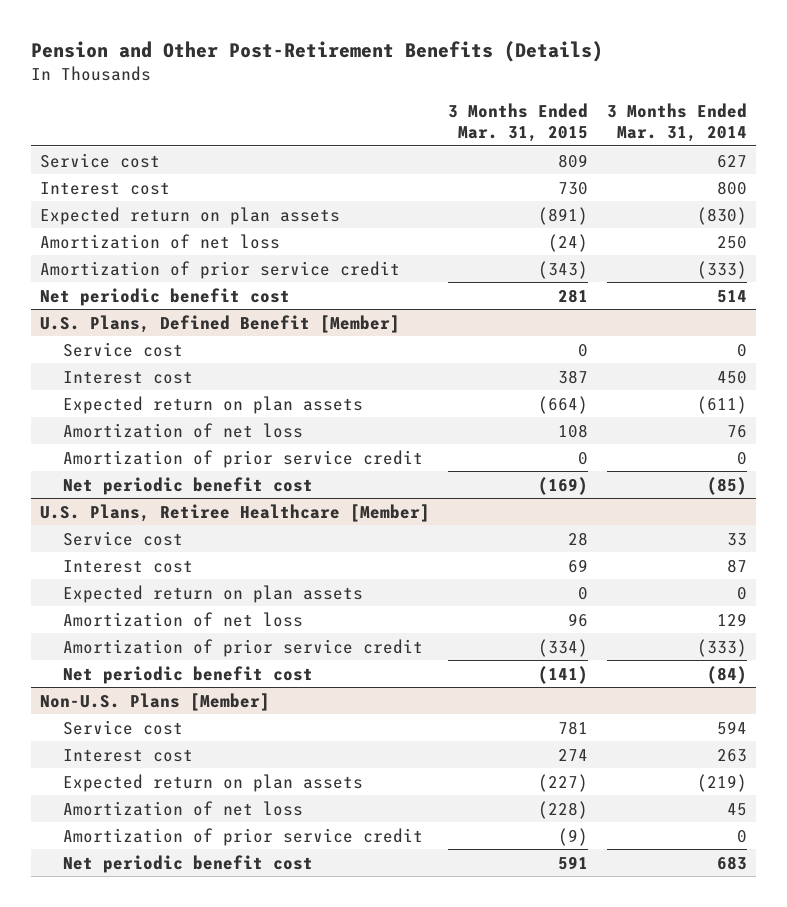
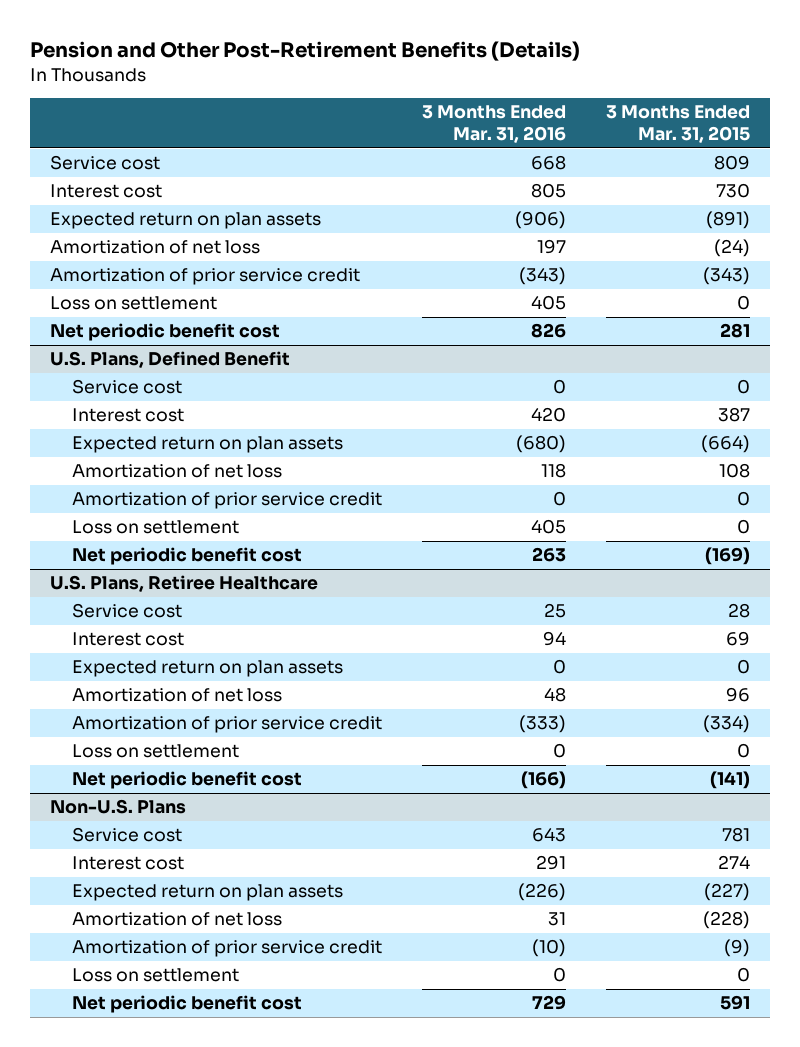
[606,103,747,143] 3 Months Ended Mar. 31, 2014 -> none
none -> [421,105,566,144] 3 Months Ended Mar. 31, 2016
none -> [49,296,217,311] Loss on settlement
[39,314,400,333] U.S. Plans, Defined Benefit [Member] -> [49,351,290,369] U.S. Plans, Defined Benefit
none -> [72,520,240,535] Loss on settlement
[39,503,430,522] U.S. Plans, Retiree Healthcare [Member] -> [49,575,318,593] U.S. Plans, Retiree Healthcare
none -> [72,744,240,759] Loss on settlement
[39,692,270,711] Non-U.S. Plans [Member] -> [49,799,186,815] Non-U.S. Plans
none -> [72,968,240,983] Loss on settlement

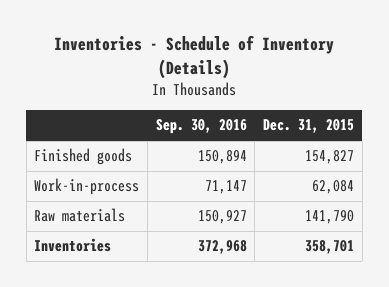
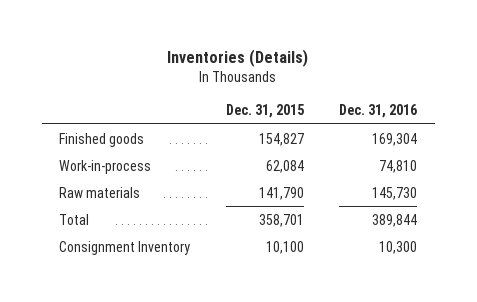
[54,35,335,79] Inventories - Schedule of Inventory (Details) -> [167,49,309,68] Inventories (Details)
[155,119,247,135] Sep. 30, 2016 -> none
none -> [339,104,418,119] Dec. 31, 2016
[34,238,112,253] Inventories -> [59,213,90,225] Total
none -> [59,240,191,255] Consignment Inventory

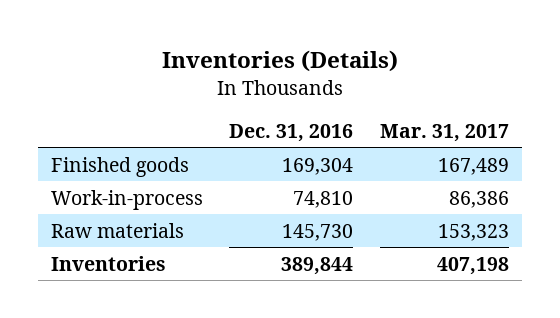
[225,104,304,119] Dec. 31, 2015 -> none
none -> [379,123,509,142] Mar. 31, 2017
[59,240,191,255] Consignment Inventory -> none
[59,213,90,225] Total -> [51,255,167,271] Inventories

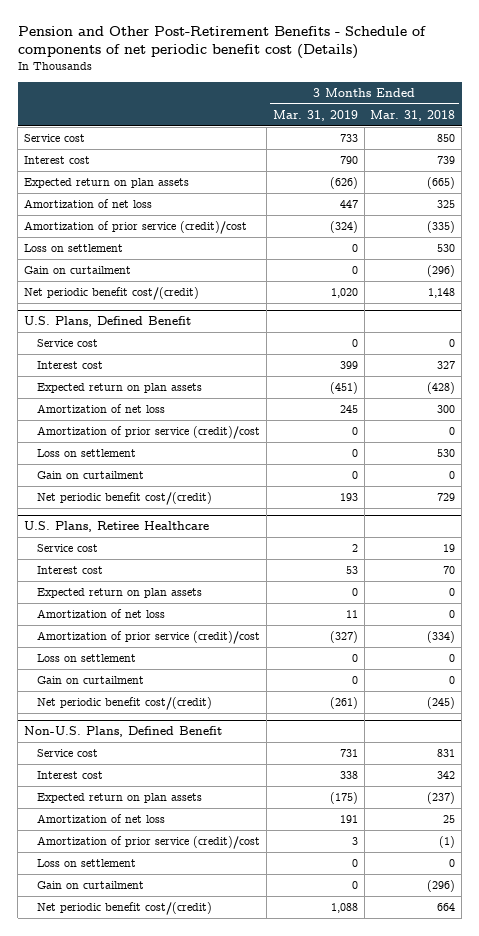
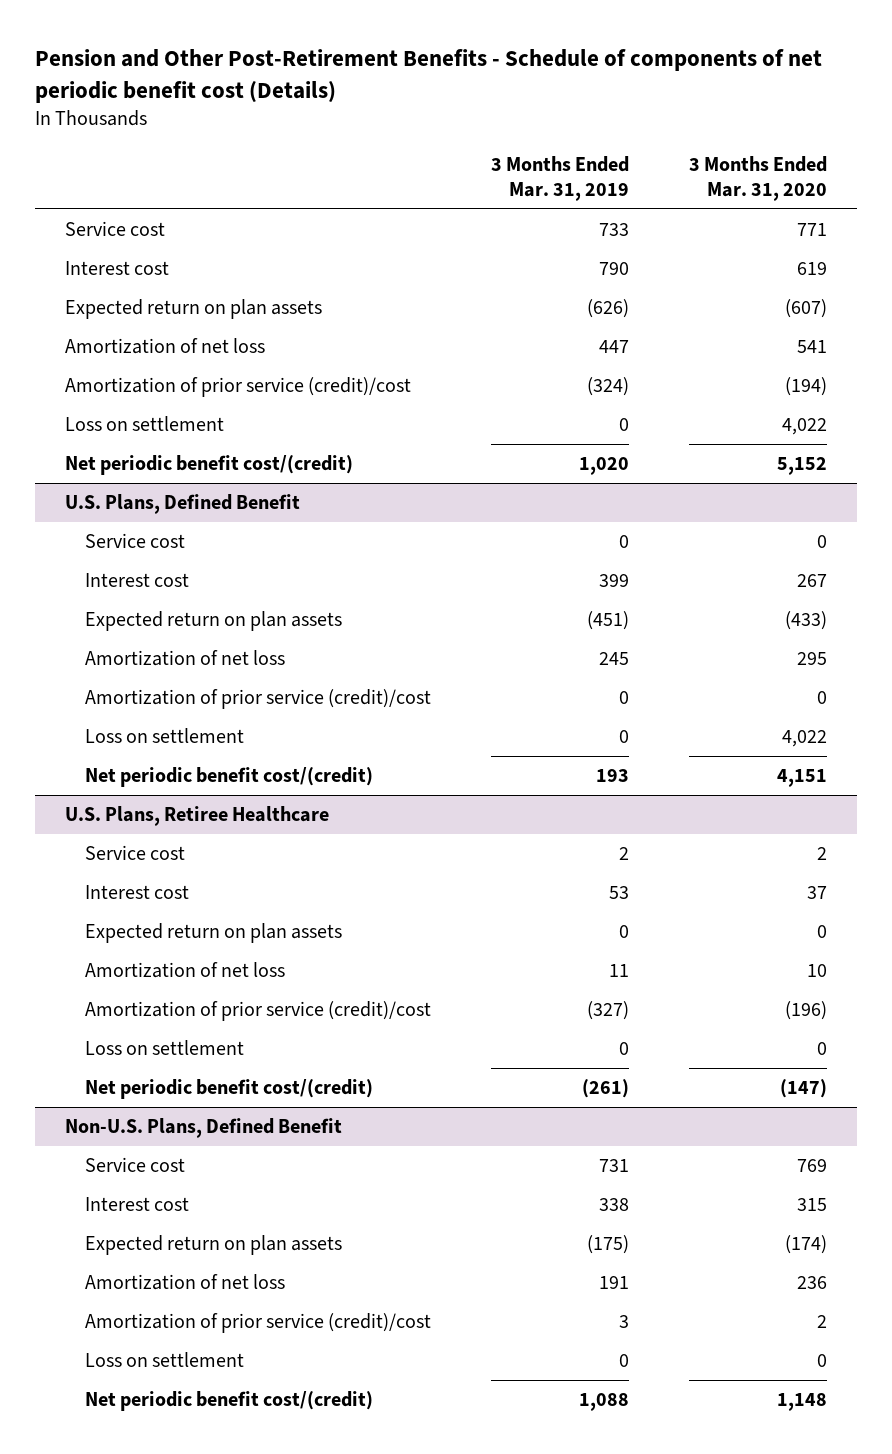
[370,109,456,121] Mar. 31, 2018 -> none
none -> [688,156,827,202] 3 Months Ended Mar. 31, 2020
[23,265,131,274] Gain on curtailment -> none
[37,470,145,479] Gain on curtailment -> none
[37,675,145,684] Gain on curtailment -> none
[37,880,145,889] Gain on curtailment -> none

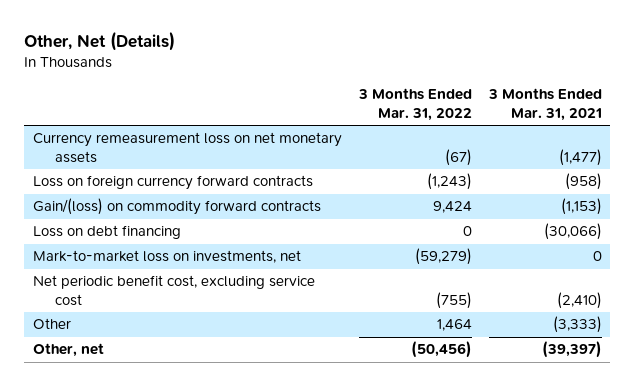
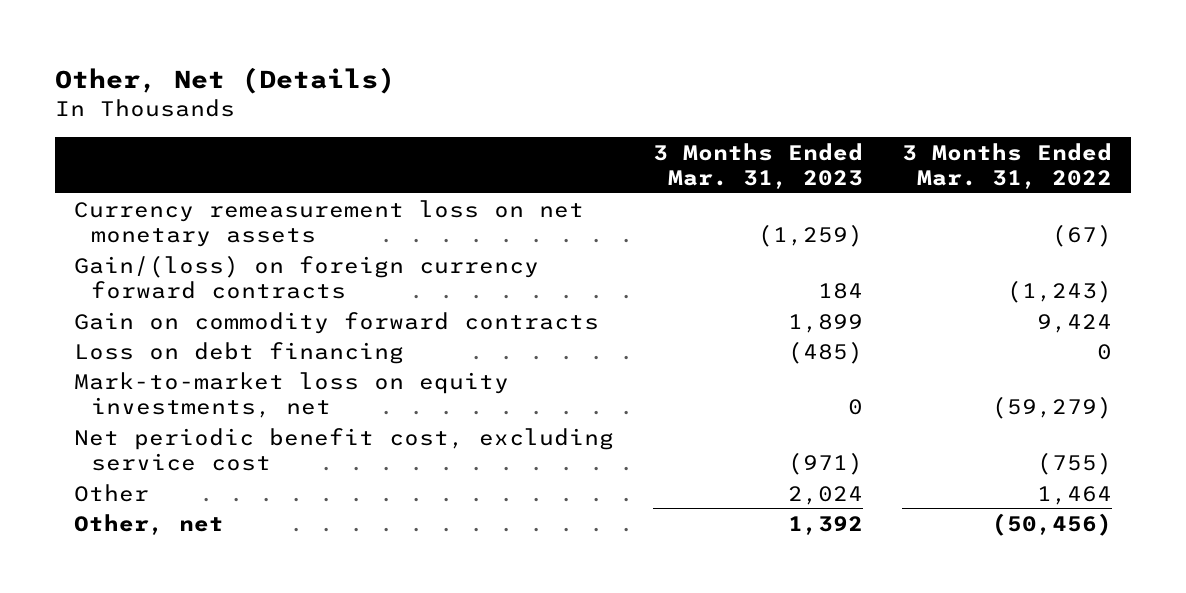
[487,88,602,122] 3 Months Ended Mar. 31, 2021 -> none
none -> [653,142,864,190] 3 Months Ended Mar. 31, 2023
[32,175,313,191] Loss on foreign currency forward contracts -> [74,254,540,299] Gain/(loss) on foreign currency forward contracts
[32,198,321,216] Gain/(loss) on commodity forward contracts -> [74,311,600,334] Gain on commodity forward contracts
[32,250,301,264] Mark-to-market loss on investments, net -> [74,371,510,418] Mark-to-market loss on equity investments, net

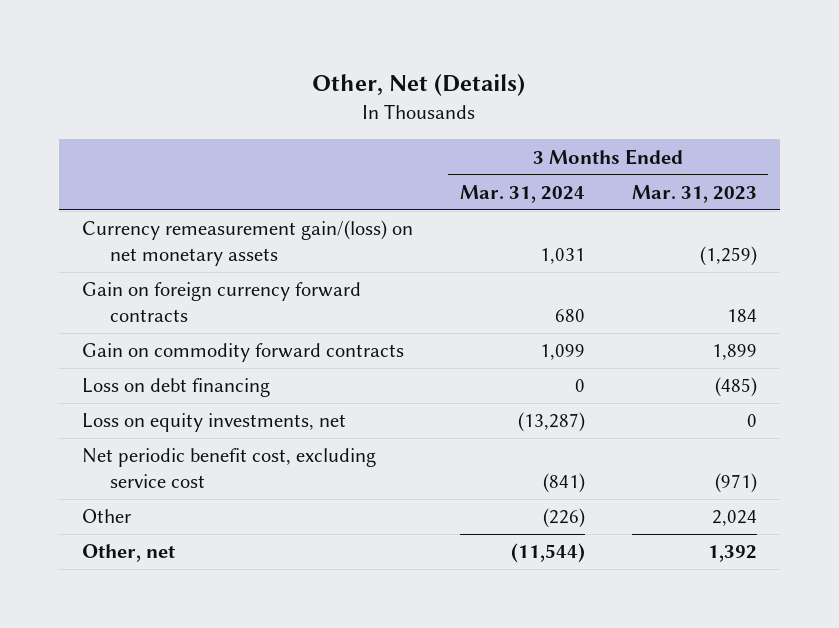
[902,142,1113,190] 3 Months Ended Mar. 31, 2022 -> none
none -> [459,184,585,203] Mar. 31, 2024
[74,199,585,247] Currency remeasurement loss on net monetary assets -> [82,220,414,266] Currency remeasurement gain/(loss) on net monetary assets
[74,254,540,299] Gain/(loss) on foreign currency forward contracts -> [82,282,362,322] Gain on foreign currency forward contracts
[74,371,510,418] Mark-to-market loss on equity investments, net -> [82,413,347,433] Loss on equity investments, net

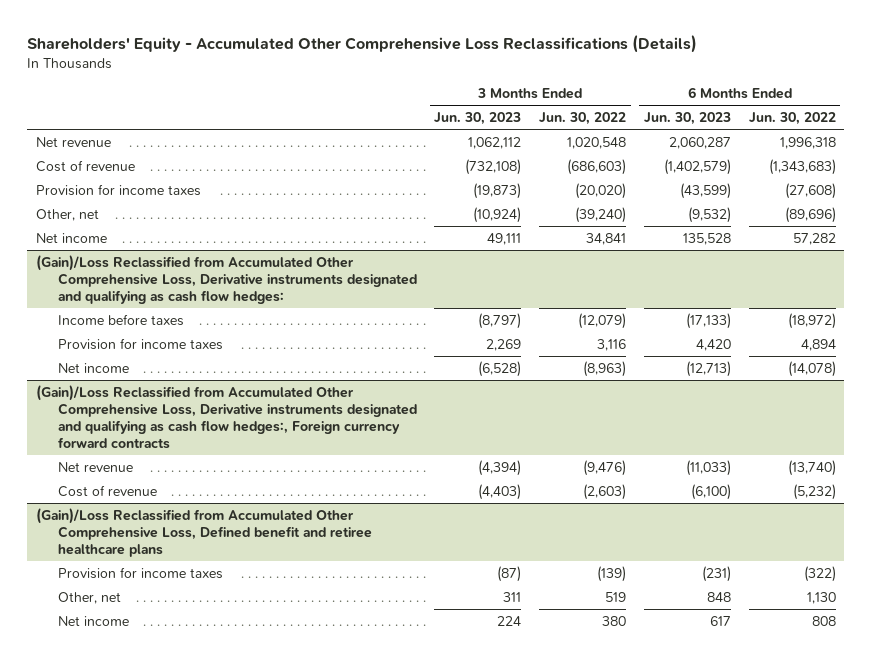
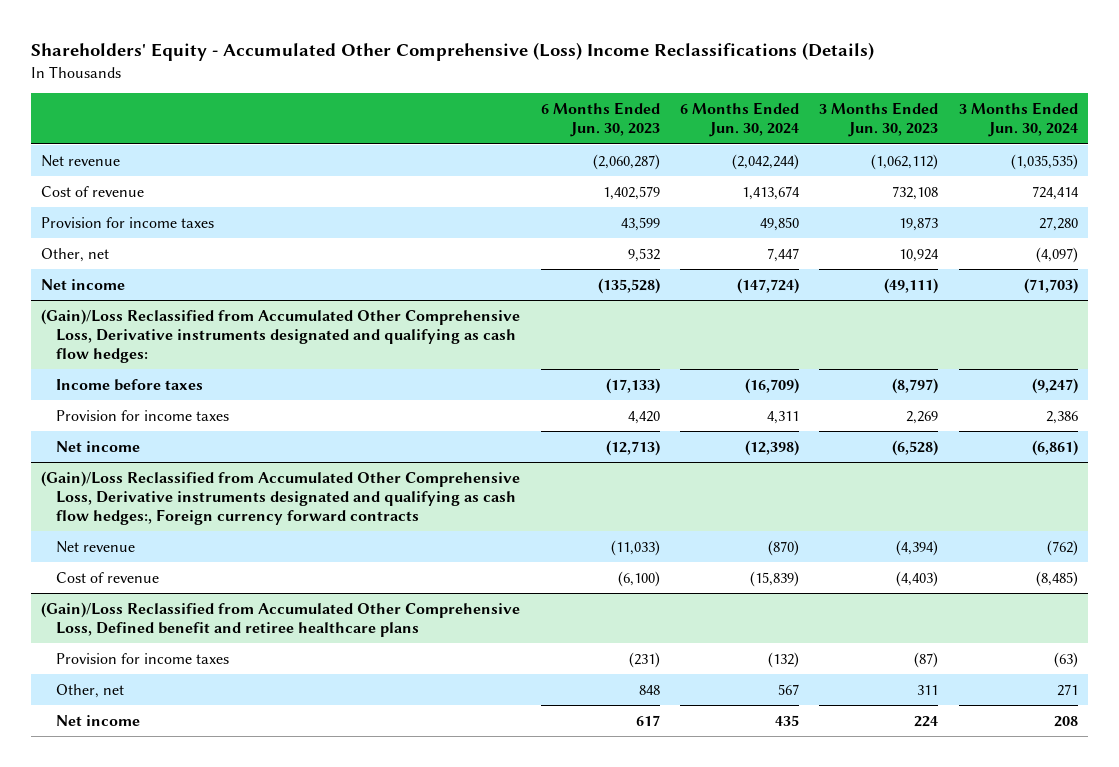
[26,34,697,53] Shareholders' Equity - Accumulated Other Comprehensive Loss Reclassifications (Details) -> [31,42,875,62] Shareholders' Equity - Accumulated Other Comprehensive (Loss) Income Reclassifications (Details)
[539,112,627,126] Jun. 30, 2022 -> none
[748,112,836,126] Jun. 30, 2022 -> none
none -> [680,102,800,138] 6 Months Ended Jun. 30, 2024
none -> [958,102,1078,138] 3 Months Ended Jun. 30, 2024
[468,136,522,149] 1,062,112 -> [871,153,939,170] (1,062,112)
[668,136,731,149] 2,060,287 -> [592,153,660,170] (2,060,287)
[465,158,522,175] (732,108) -> [892,185,939,200] 732,108
[663,158,731,175] (1,402,579) -> [602,185,660,200] 1,402,579
[473,182,522,199] (19,873) -> [899,216,939,231] 19,873
[679,182,731,199] (43,599) -> [620,216,660,231] 43,599
[473,206,522,223] (10,924) -> [899,248,940,262] 10,924
[687,206,731,223] (9,532) -> [627,247,660,262] 9,532
[487,232,522,245] 49,111 -> [884,277,939,294] (49,111)
[682,232,731,245] 135,528 -> [597,277,660,294] (135,528)

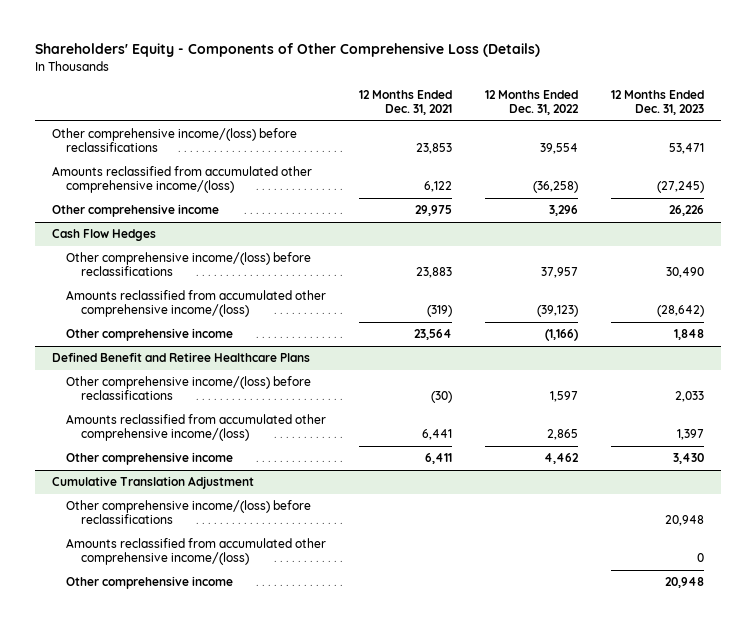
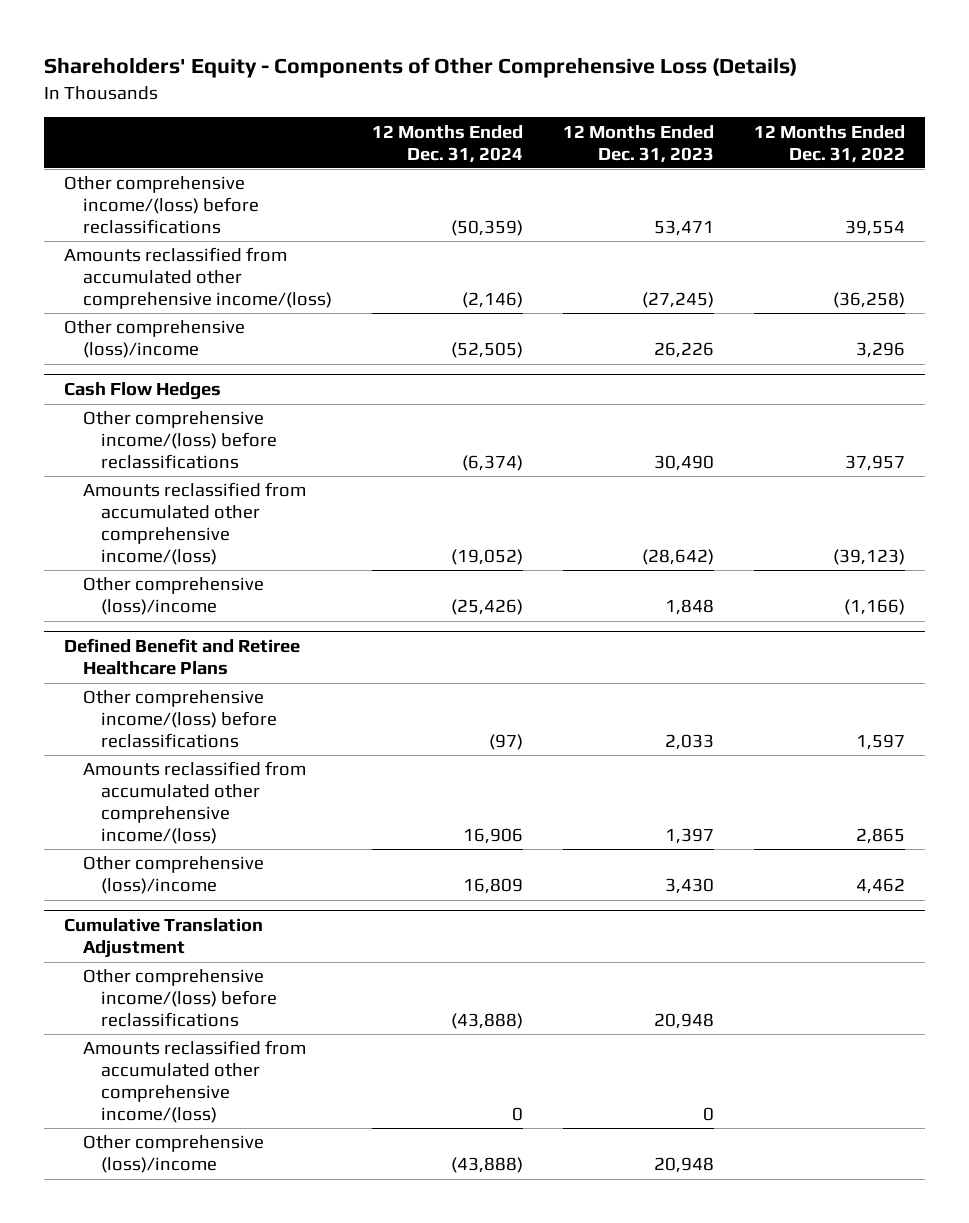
[359,90,453,116] 12 Months Ended Dec. 31, 2021 -> none
none -> [371,124,523,163] 12 Months Ended Dec. 31, 2024
[51,204,219,218] Other comprehensive income -> [64,320,246,359] Other comprehensive (loss)/income
[66,328,234,342] Other comprehensive income -> [82,577,264,616] Other comprehensive (loss)/income
[66,452,234,466] Other comprehensive income -> [82,856,264,895] Other comprehensive (loss)/income
[66,576,234,590] Other comprehensive income -> [82,1135,264,1174] Other comprehensive (loss)/income

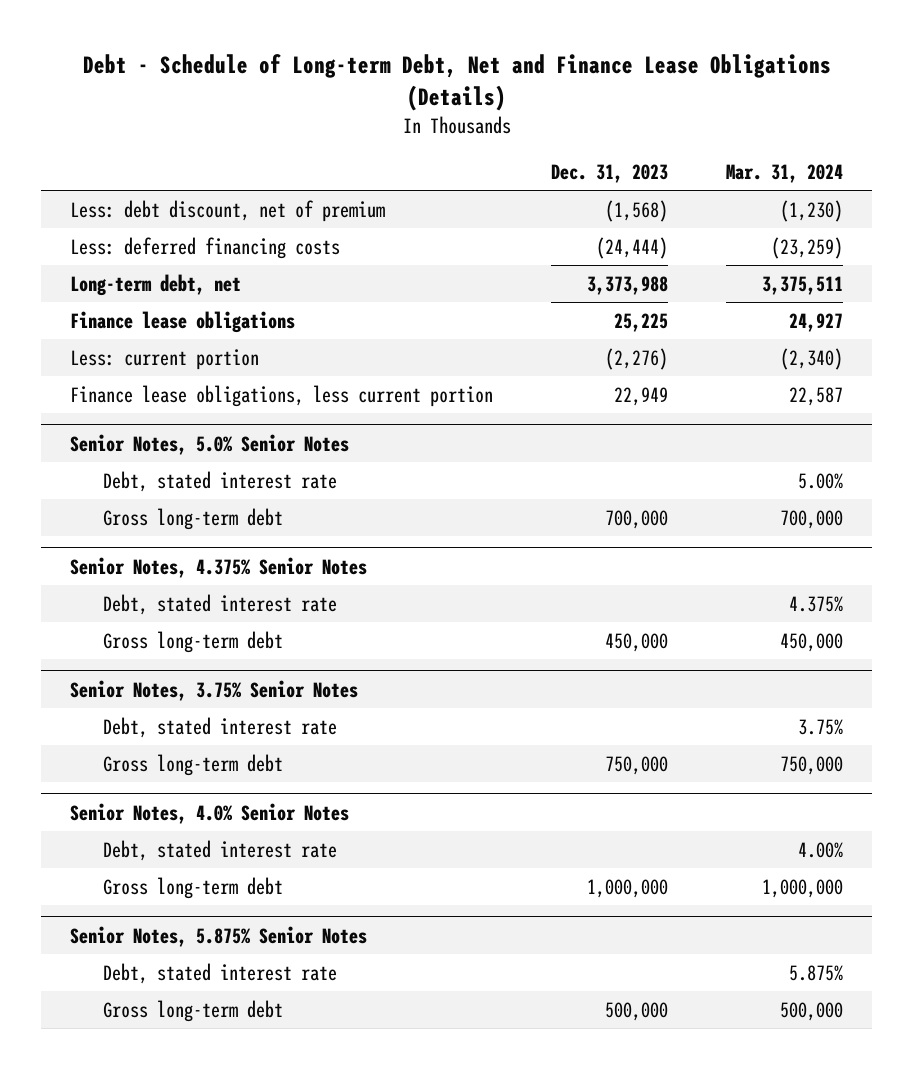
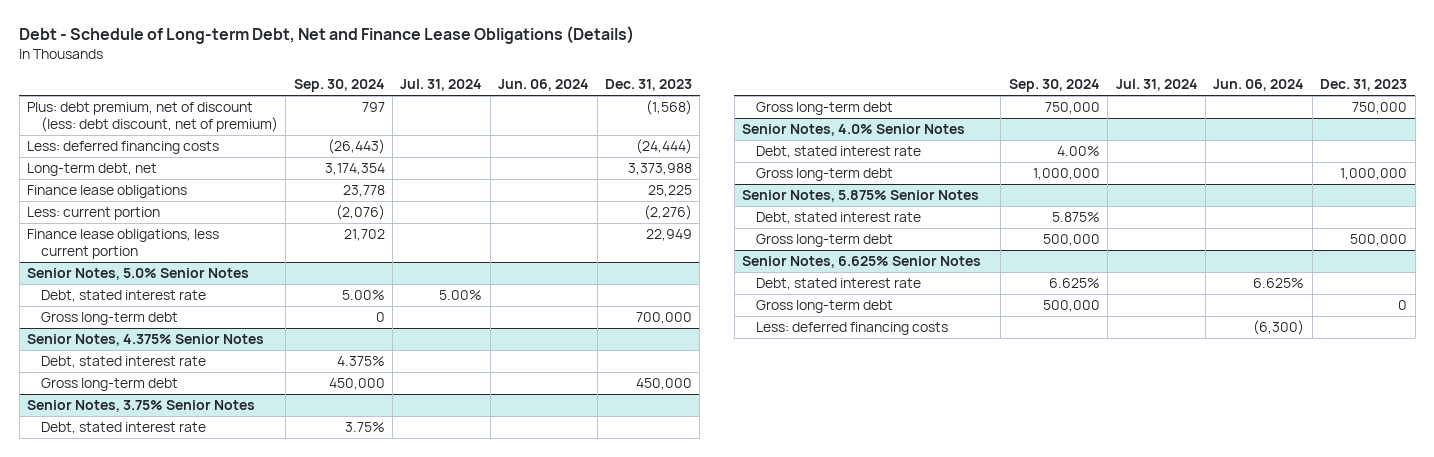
[726,164,844,184] Mar. 31, 2024 -> none
none -> [293,78,385,92] Sep. 30, 2024
none -> [400,78,483,91] Jul. 31, 2024
none -> [498,78,590,91] Jun. 06, 2024
[70,199,386,222] Less: debt discount, net of premium -> [26,102,278,133] Plus: debt premium, net of discount (less: debt discount, net of premium)
none -> [742,256,982,269] Senior Notes, 6.625% Senior Notes
none -> [756,278,922,291] Debt, stated interest rate
none -> [756,300,894,314] Gross long-term debt
none -> [756,322,949,336] Less: deferred financing costs

